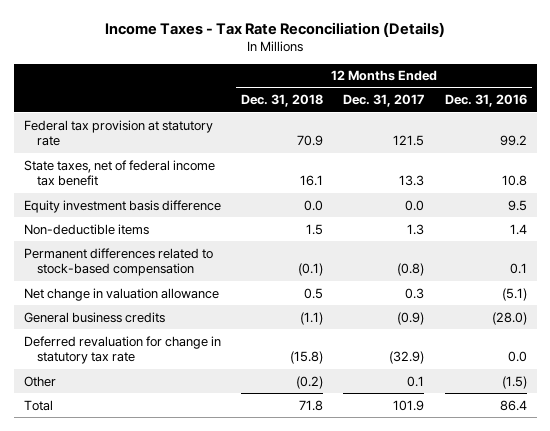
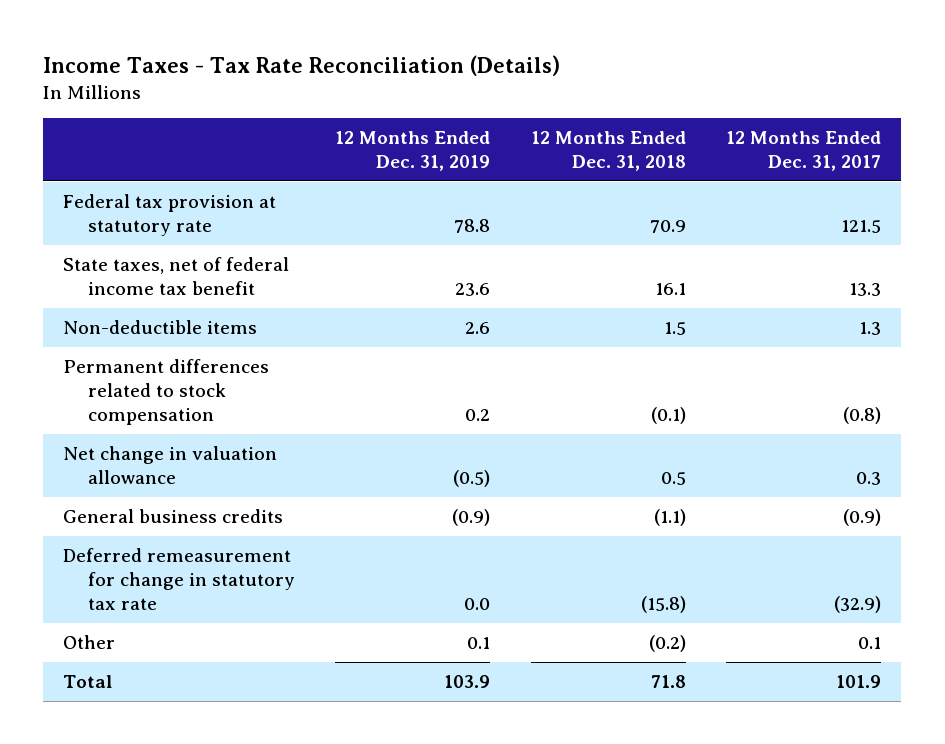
[444,94,527,108] Dec. 31, 2016 -> none
none -> [335,130,491,171] 12 Months Ended Dec. 31, 2019
[23,199,221,213] Equity investment basis difference -> none
[23,247,213,277] Permanent differences related to stock-based compensation -> [63,359,270,425] Permanent differences related to stock compensation
[23,335,221,365] Deferred revaluation for change in statutory tax rate -> [63,548,295,610] Deferred remeasurement for change in statutory tax rate

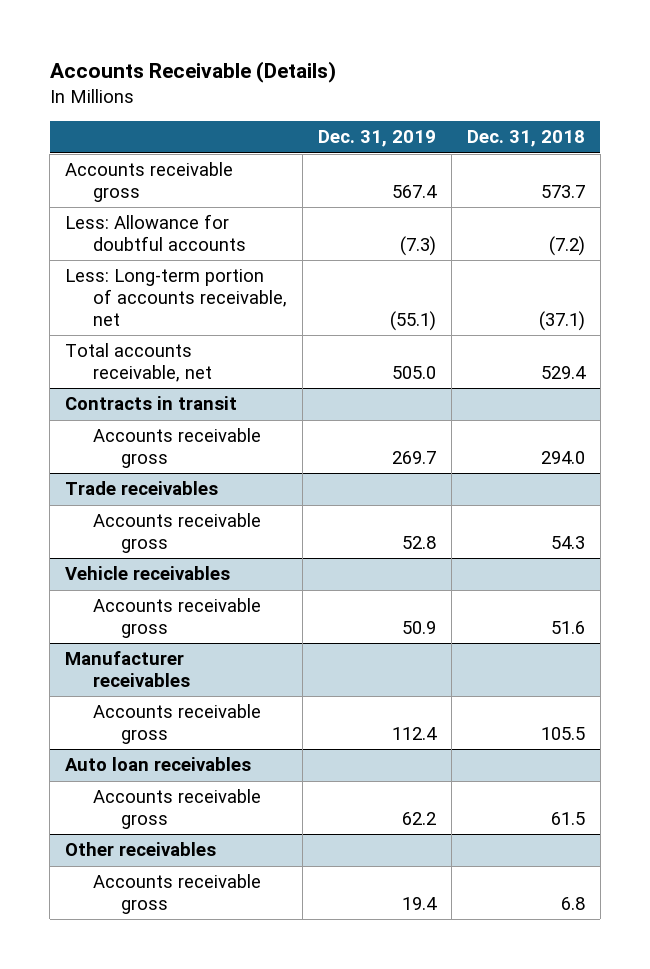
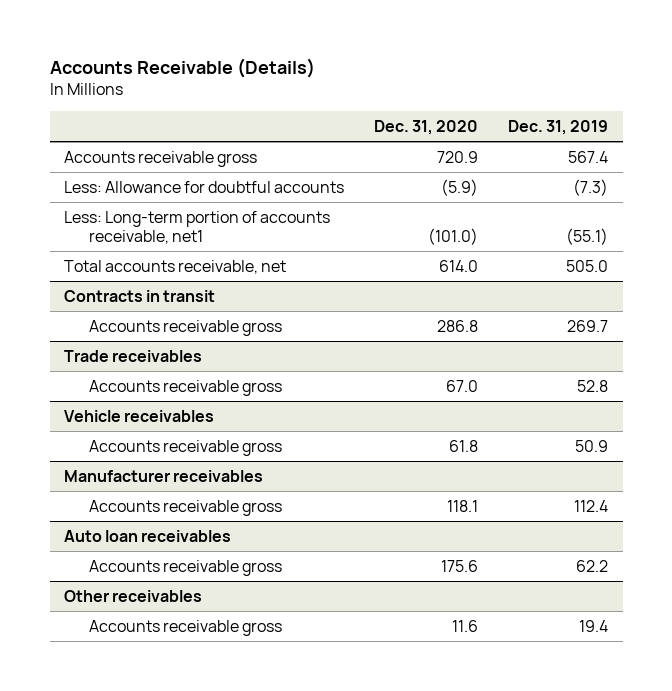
[466,130,585,148] Dec. 31, 2018 -> none
none -> [374,119,479,135] Dec. 31, 2020
[65,269,288,326] Less: Long-term portion of accounts receivable, net -> [64,210,331,245] Less: Long-term portion of accounts receivable, net1

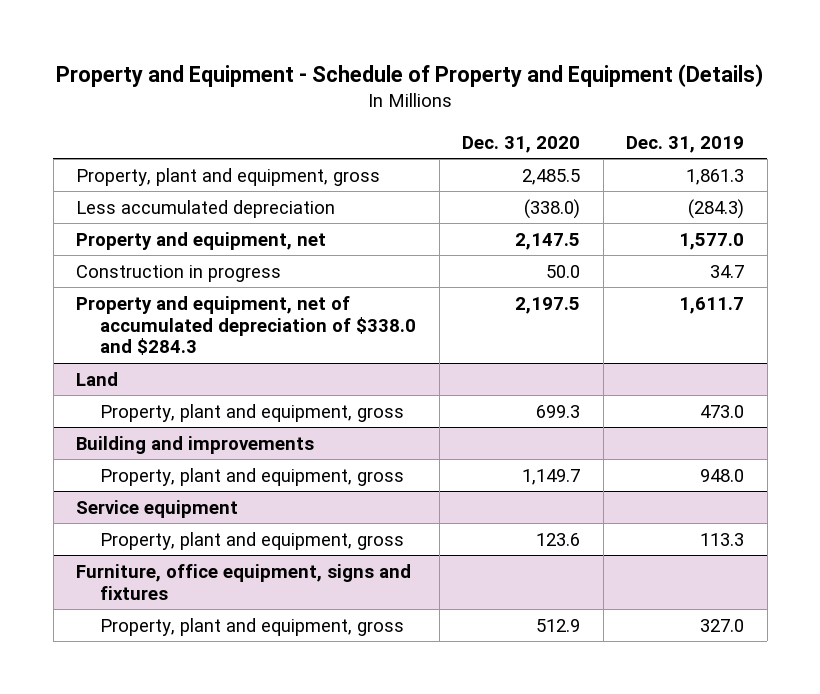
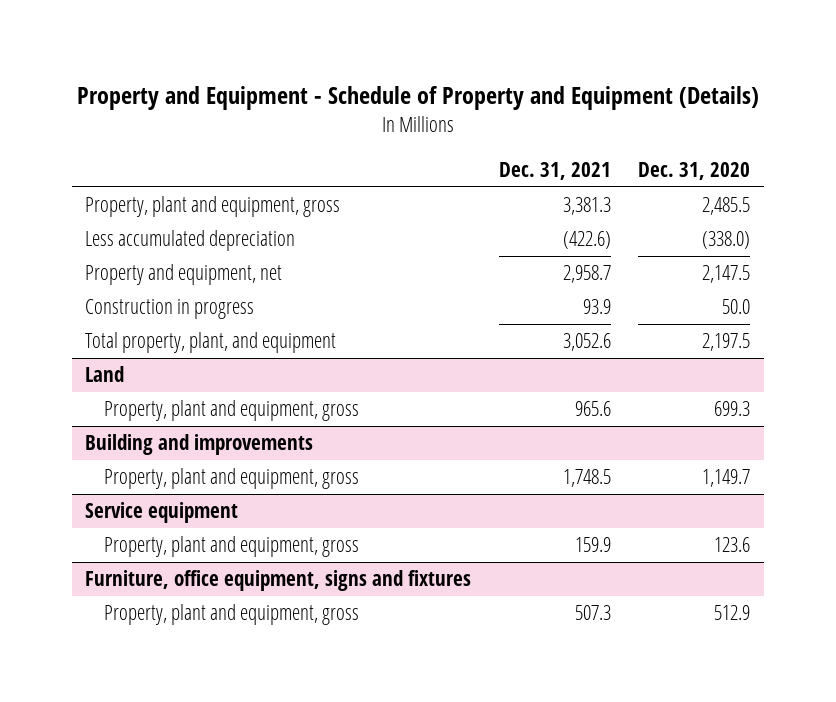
[626,135,745,153] Dec. 31, 2019 -> none
none -> [498,162,611,181] Dec. 31, 2021
[76,295,417,356] Property and equipment, net of accumulated depreciation of $338.0 and $284.3 -> [85,332,337,354] Total property, plant, and equipment

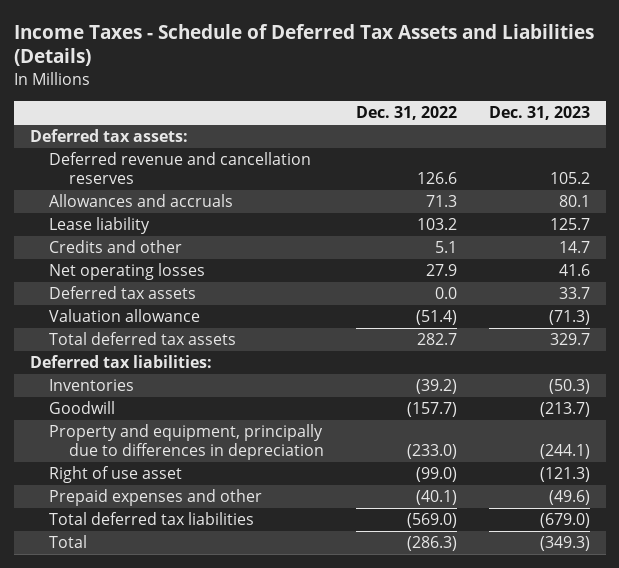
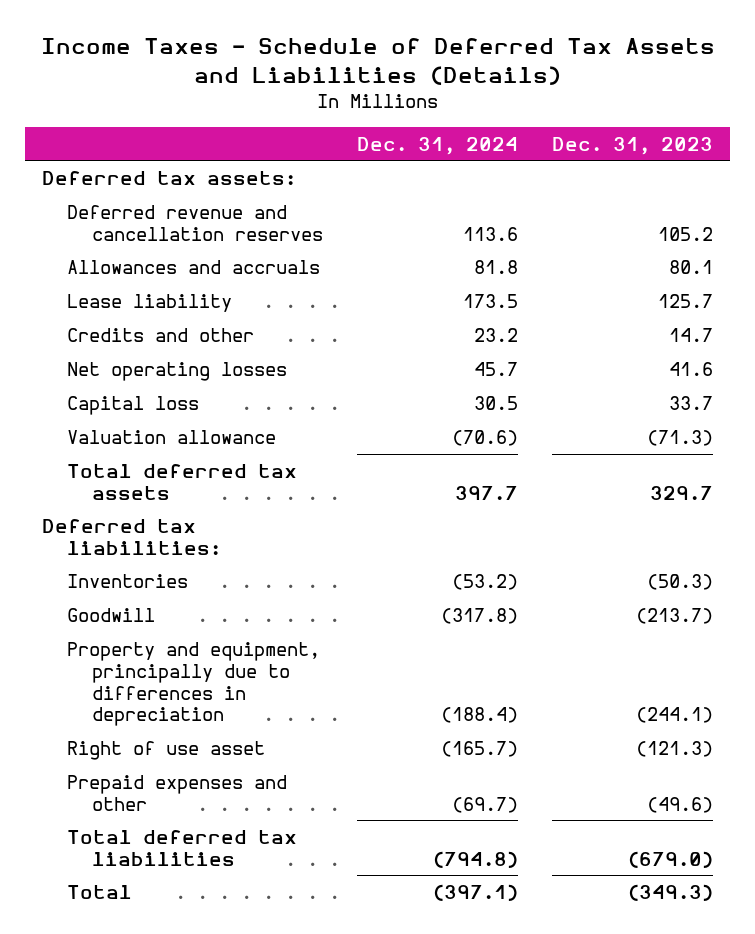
[355,106,457,121] Dec. 31, 2022 -> none
none -> [357,136,519,155] Dec. 31, 2024
[49,286,197,300] Deferred tax assets -> [66,395,199,415] Capital loss

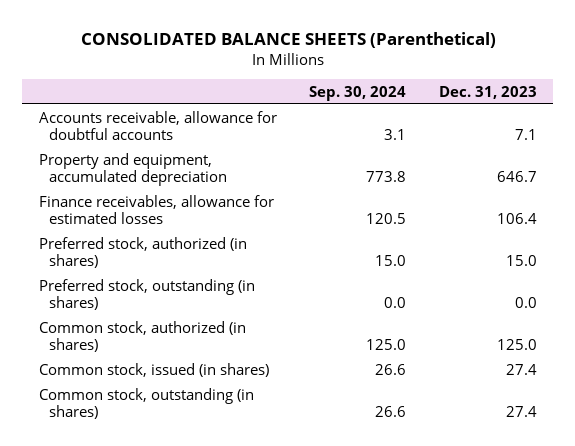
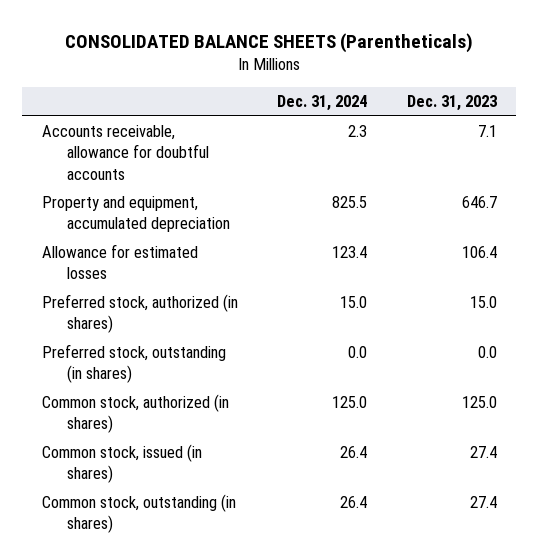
[80,31,496,48] CONSOLIDATED BALANCE SHEETS (Parenthetical) -> [65,32,474,53] CONSOLIDATED BALANCE SHEETS (Parentheticals)
[309,85,407,101] Sep. 30, 2024 -> none
none -> [277,95,368,112] Dec. 31, 2024
[38,194,274,225] Finance receivables, allowance for estimated losses -> [41,244,198,280] Allowance for estimated losses

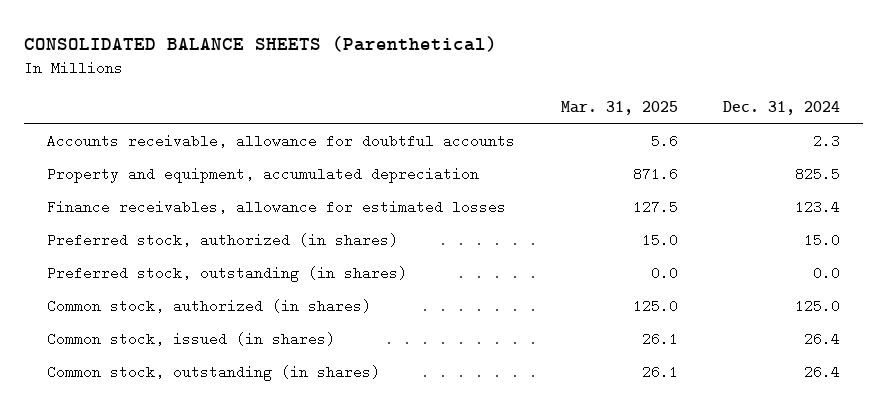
[65,32,474,53] CONSOLIDATED BALANCE SHEETS (Parentheticals) -> [23,36,497,53] CONSOLIDATED BALANCE SHEETS (Parenthetical)
[406,95,497,112] Dec. 31, 2023 -> none
none -> [560,101,678,116] Mar. 31, 2025
[41,244,198,280] Allowance for estimated losses -> [46,199,506,214] Finance receivables, allowance for estimated losses

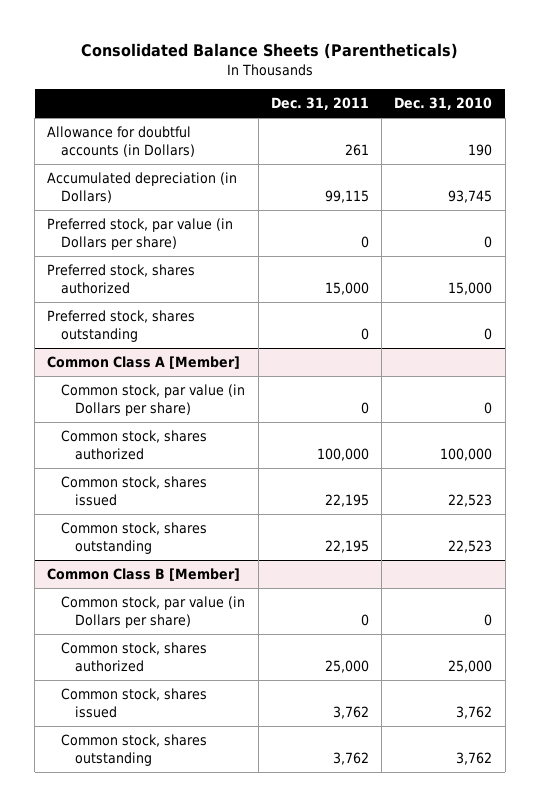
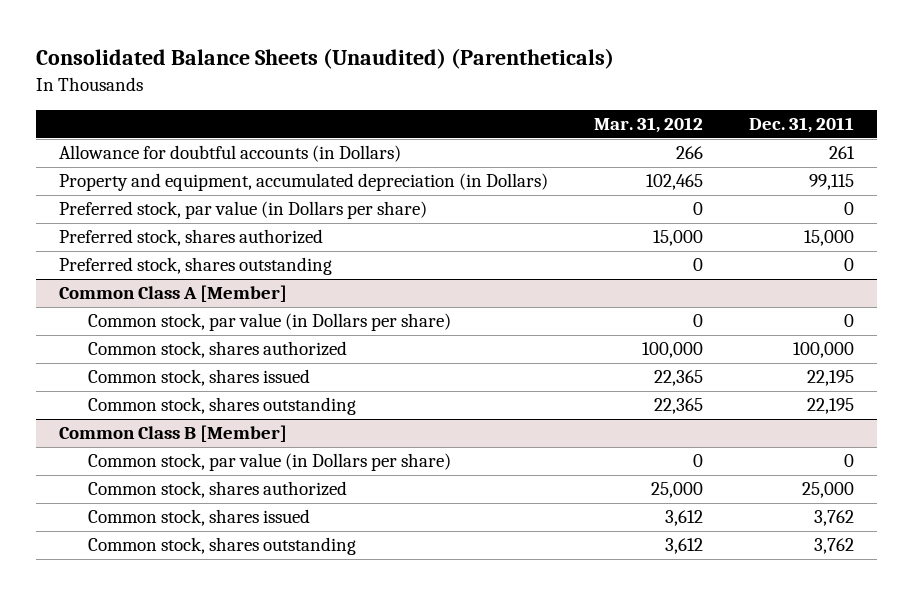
[80,43,458,60] Consolidated Balance Sheets (Parentheticals) -> [35,48,614,70] Consolidated Balance Sheets (Unaudited) (Parentheticals)
[394,97,493,111] Dec. 31, 2010 -> none
none -> [593,117,703,134] Mar. 31, 2012
[47,172,238,204] Accumulated depreciation (in Dollars) -> [58,173,548,192] Property and equipment, accumulated depreciation (in Dollars)

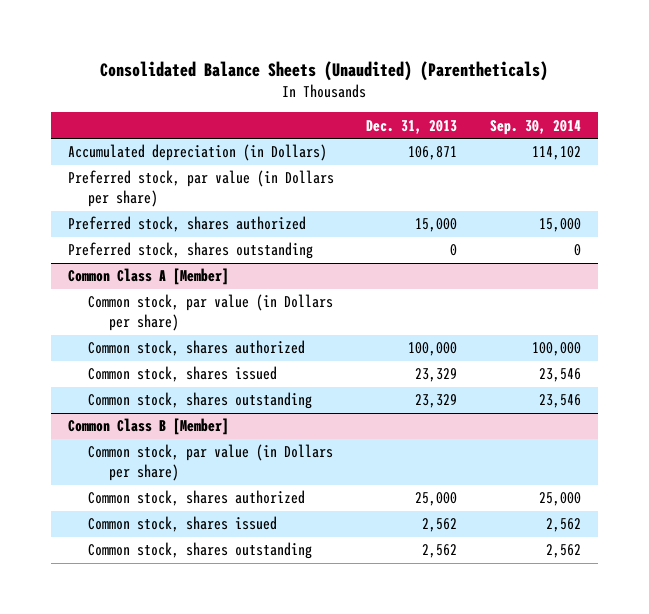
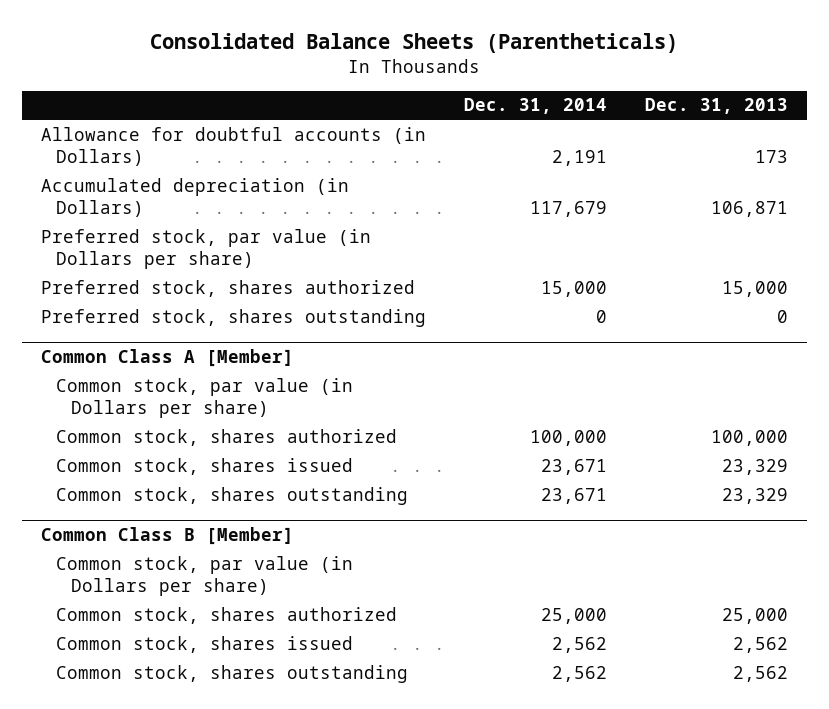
[100,60,549,81] Consolidated Balance Sheets (Unaudited) (Parentheticals) -> [150,33,679,54] Consolidated Balance Sheets (Parentheticals)
[490,119,582,135] Sep. 30, 2014 -> none
none -> [463,98,607,115] Dec. 31, 2014
none -> [40,126,426,167] Allowance for doubtful accounts (in Dollars)

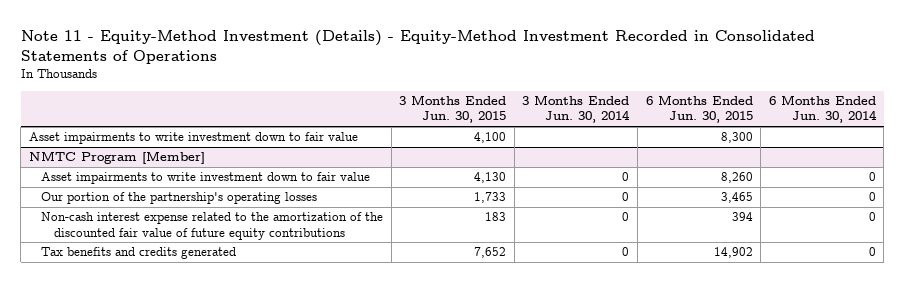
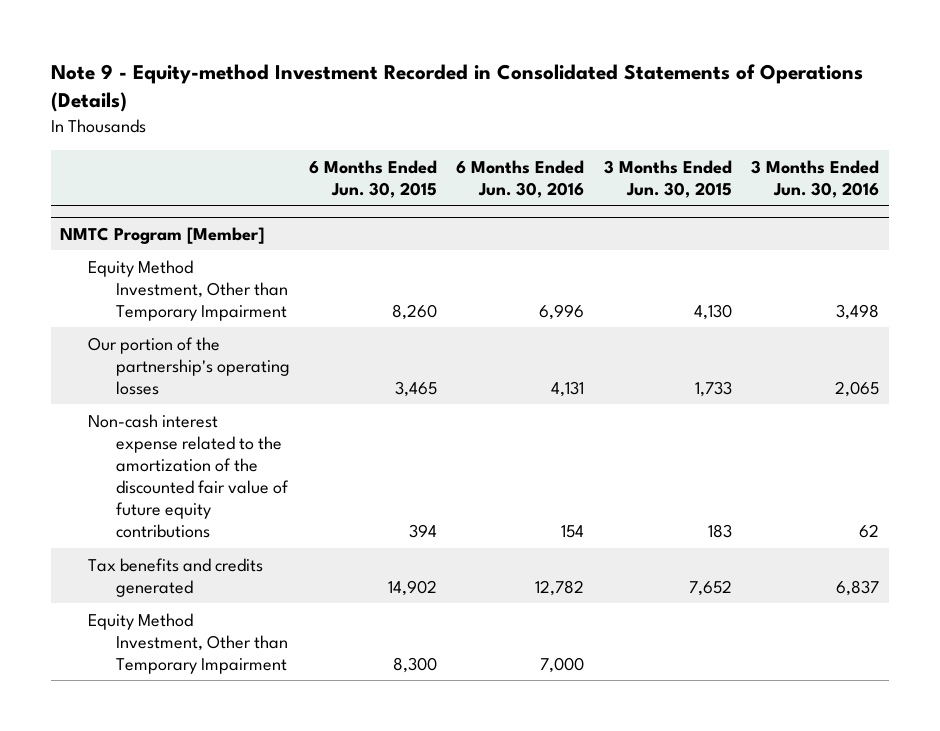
[20,29,815,64] Note 11 - Equity-Method Investment (Details) - Equity-Method Investment Recorded in Consolidated Statements of Operations -> [50,63,863,113] Note 9 - Equity-method Investment Recorded in Consolidated Statements of Operations (Details)
[522,95,631,124] 3 Months Ended Jun. 30, 2014 -> none
[768,95,877,124] 6 Months Ended Jun. 30, 2014 -> none
none -> [456,159,585,198] 6 Months Ended Jun. 30, 2016
none -> [751,159,880,198] 3 Months Ended Jun. 30, 2016
[28,132,358,145] Asset impairments to write investment down to fair value -> none
[41,172,371,185] Asset impairments to write investment down to fair value -> [87,259,288,321] Equity Method Investment, Other than Temporary Impairment
none -> [87,612,288,674] Equity Method Investment, Other than Temporary Impairment

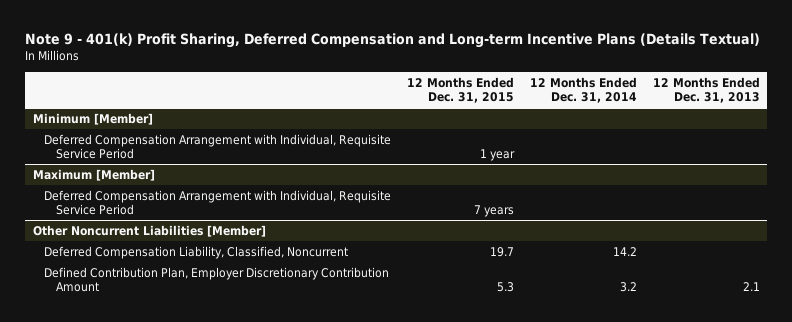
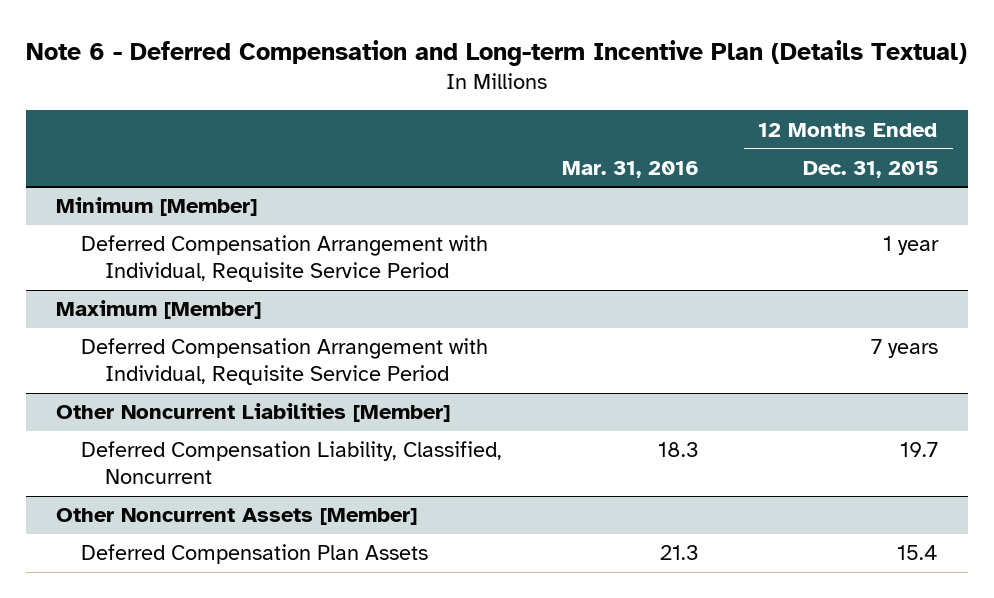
[24,32,760,48] Note 9 - 401(k) Profit Sharing, Deferred Compensation and Long-term Incentive Plans (Details Textual) -> [26,39,968,66] Note 6 - Deferred Compensation and Long-term Incentive Plan (Details Textual)
[529,76,637,104] 12 Months Ended Dec. 31, 2014 -> none
[652,76,760,104] 12 Months Ended Dec. 31, 2013 -> none
none -> [561,160,699,178] Mar. 31, 2016
[44,266,390,293] Defined Contribution Plan, Employer Discretionary Contribution Amount -> none
none -> [56,508,418,526] Other Noncurrent Assets [Member]
none -> [80,544,428,565] Deferred Compensation Plan Assets

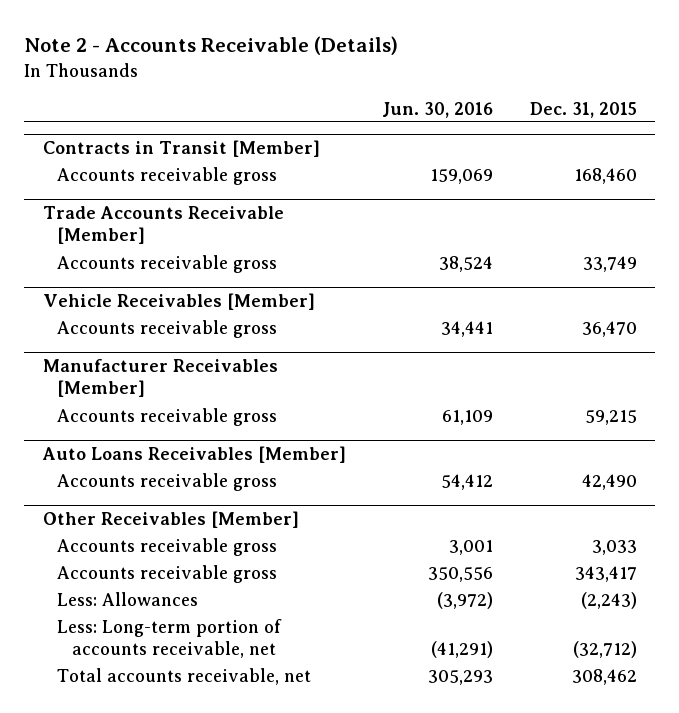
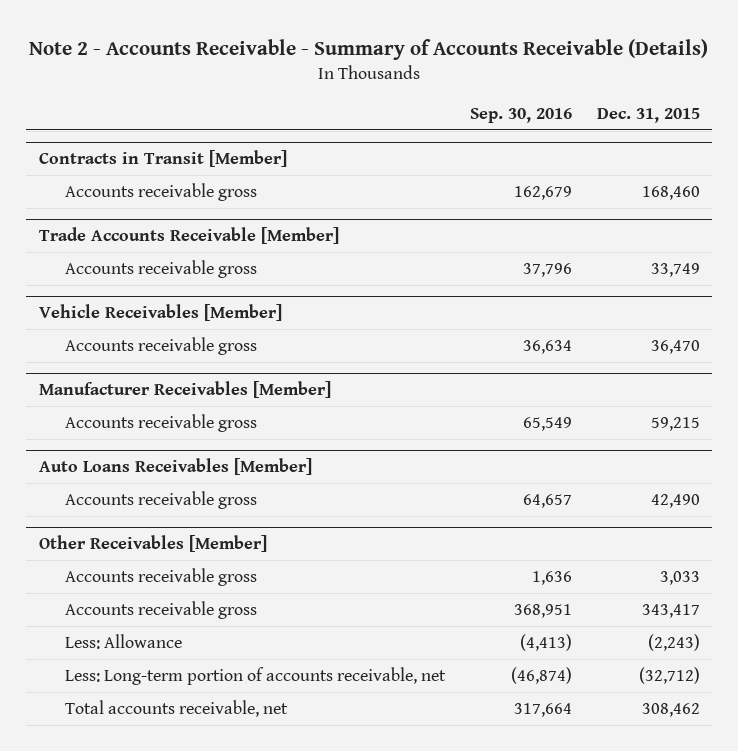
[24,36,399,56] Note 2 - Accounts Receivable (Details) -> [29,38,709,60] Note 2 - Accounts Receivable - Summary of Accounts Receivable (Details)
[382,101,494,118] Jun. 30, 2016 -> none
none -> [469,108,572,124] Sep. 30, 2016
[57,591,199,606] Less: Allowances -> [65,633,183,649] Less: Allowance

